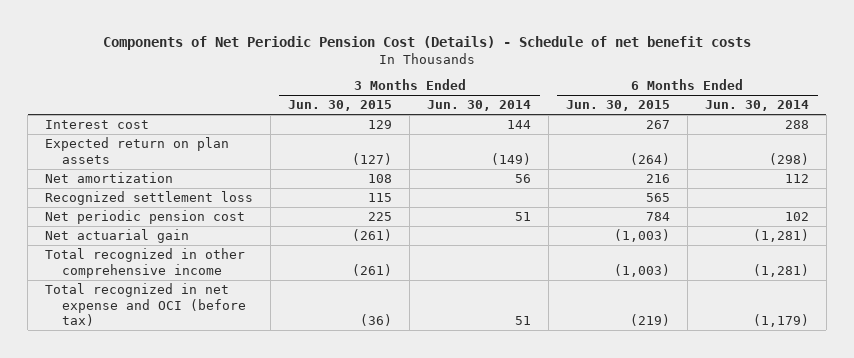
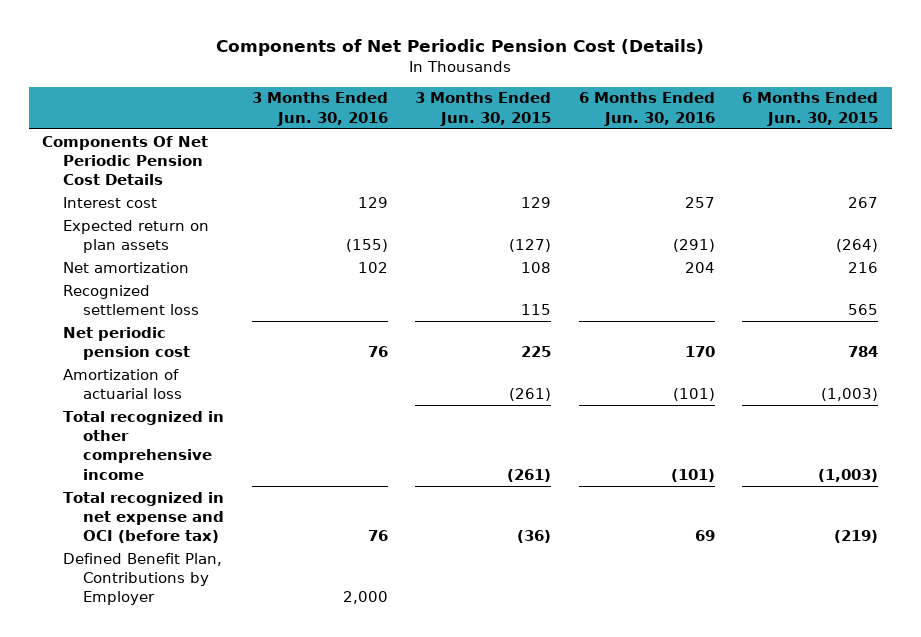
[103,36,752,51] Components of Net Periodic Pension Cost (Details) - Schedule of net benefit costs -> [216,38,705,56] Components of Net Periodic Pension Cost (Details)
[427,100,532,112] Jun. 30, 2014 -> none
[704,100,809,112] Jun. 30, 2014 -> none
none -> [251,92,388,126] 3 Months Ended Jun. 30, 2016
none -> [578,92,715,126] 6 Months Ended Jun. 30, 2016
none -> [42,135,209,186] Components Of Net Periodic Pension Cost Details
[45,229,190,244] Net actuarial gain -> [62,368,183,400] Amortization of actuarial loss
none -> [62,552,222,606] Defined Benefit Plan, Contributions by Employer

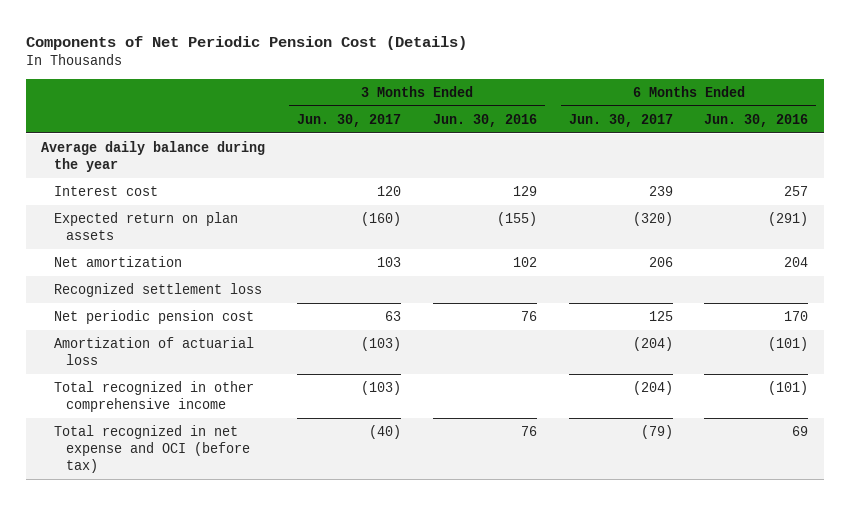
[415,92,552,126] 3 Months Ended Jun. 30, 2015 -> none
[742,92,879,126] 6 Months Ended Jun. 30, 2015 -> none
none -> [297,113,402,127] Jun. 30, 2017
none -> [568,113,673,127] Jun. 30, 2017
[42,135,209,186] Components Of Net Periodic Pension Cost Details -> [41,141,266,172] Average daily balance during the year
[62,552,222,606] Defined Benefit Plan, Contributions by Employer -> none

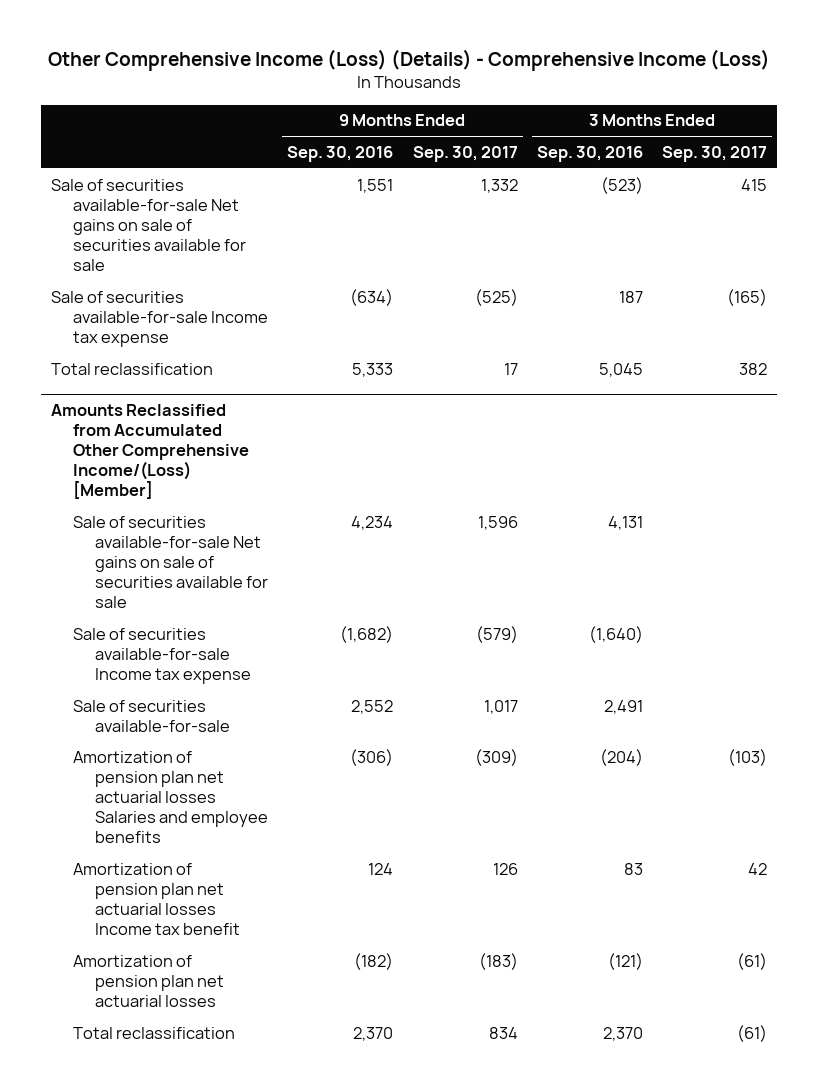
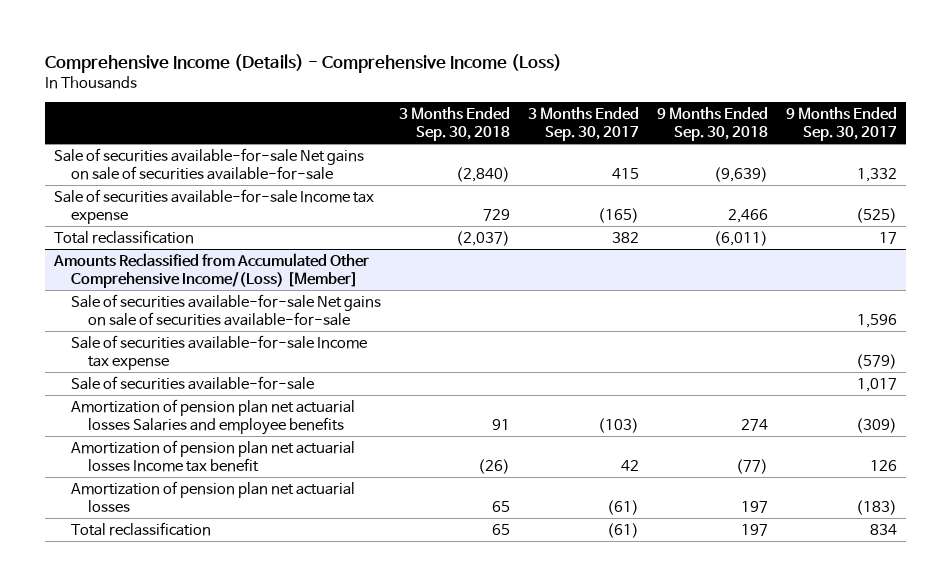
[48,49,771,72] Other Comprehensive Income (Loss) (Details) - Comprehensive Income (Loss) -> [45,53,563,73] Comprehensive Income (Details) - Comprehensive Income (Loss)
[287,145,394,162] Sep. 30, 2016 -> none
[537,145,644,162] Sep. 30, 2016 -> none
none -> [398,107,510,142] 3 Months Ended Sep. 30, 2018
none -> [656,107,768,142] 9 Months Ended Sep. 30, 2018
[50,178,246,271] Sale of securities available-for-sale Net gains on sale of securities available for sale -> [53,147,364,180] Sale of securities available-for-sale Net gains on sale of securities available-for-sale
[72,515,268,608] Sale of securities available-for-sale Net gains on sale of securities available for sale -> [70,293,381,326] Sale of securities available-for-sale Net gains on sale of securities available-for-sale

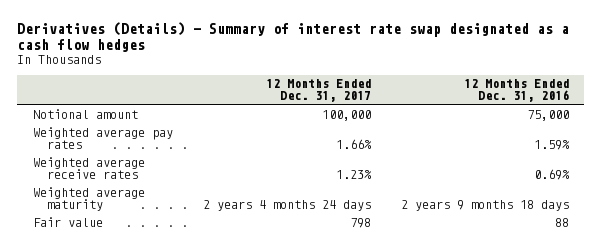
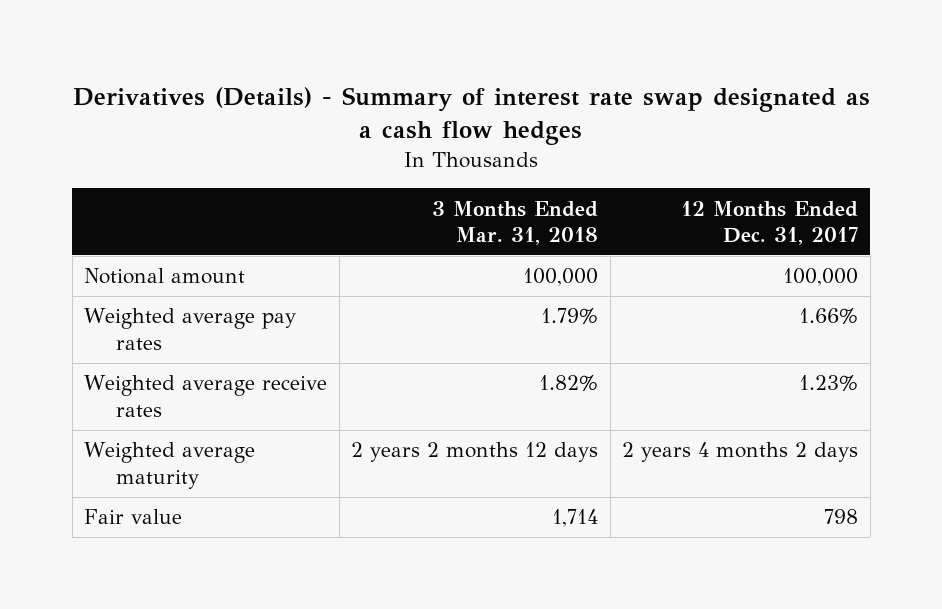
[464,79,570,103] 12 Months Ended Dec. 31, 2016 -> none
none -> [432,200,599,246] 3 Months Ended Mar. 31, 2018
[202,199,371,211] 2 years 4 months 24 days -> [622,442,859,463] 2 years 4 months 2 days

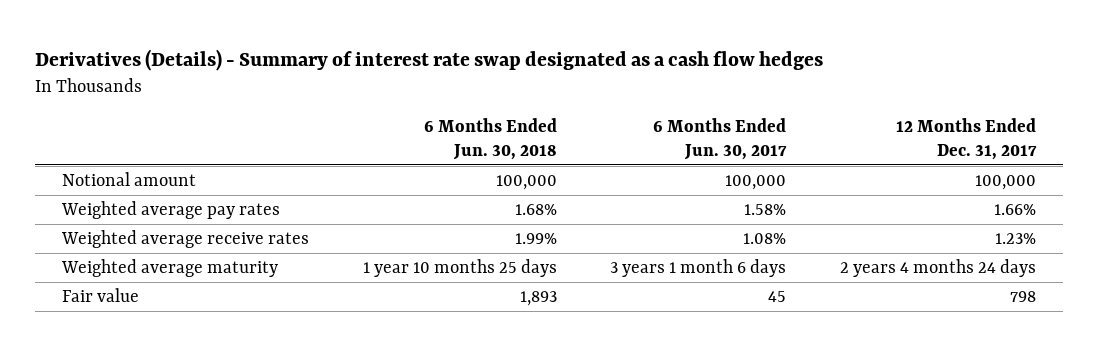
[432,200,599,246] 3 Months Ended Mar. 31, 2018 -> none
none -> [423,117,557,160] 6 Months Ended Jun. 30, 2018
none -> [653,117,788,160] 6 Months Ended Jun. 30, 2017
[622,442,859,463] 2 years 4 months 2 days -> [840,259,1037,278] 2 years 4 months 24 days

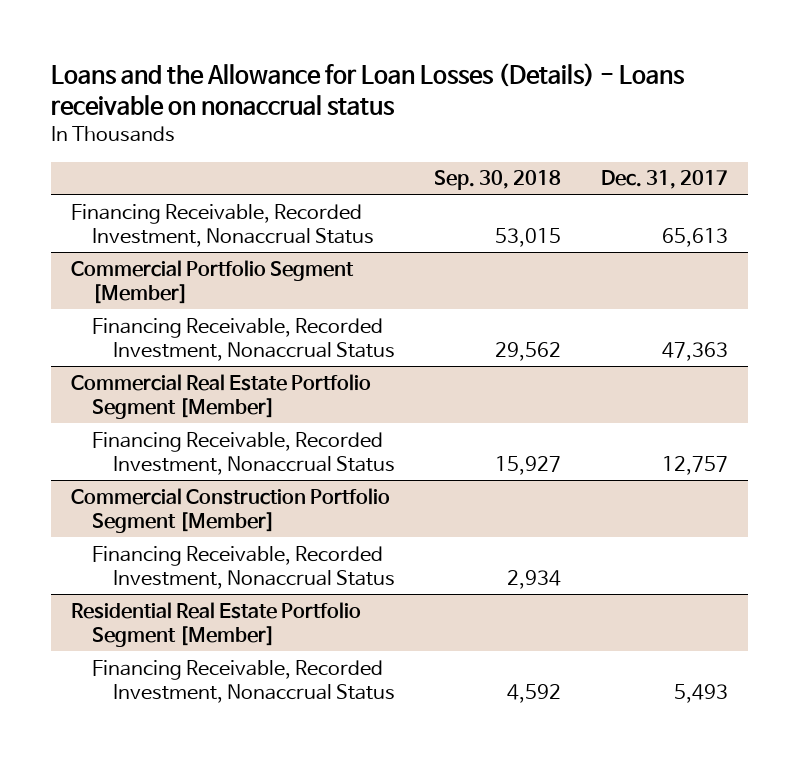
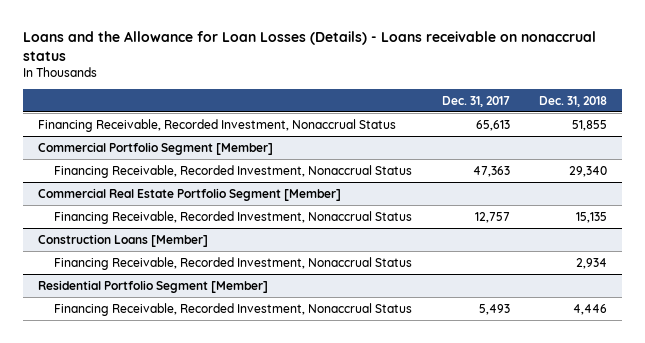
[434,170,562,191] Sep. 30, 2018 -> none
none -> [539,95,608,107] Dec. 31, 2018
[71,487,391,534] Commercial Construction Portfolio Segment [Member] -> [37,233,208,247] Construction Loans [Member]
[71,601,362,648] Residential Real Estate Portfolio Segment [Member] -> [37,279,268,293] Residential Portfolio Segment [Member]

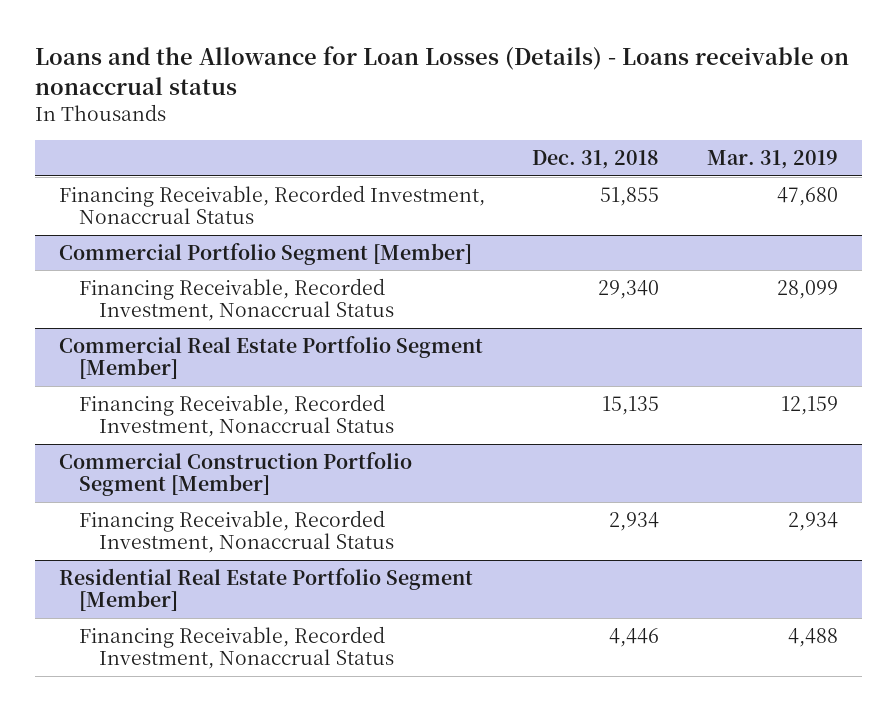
[441,95,510,107] Dec. 31, 2017 -> none
none -> [706,150,838,170] Mar. 31, 2019
[37,233,208,247] Construction Loans [Member] -> [58,451,412,497] Commercial Construction Portfolio Segment [Member]
[37,279,268,293] Residential Portfolio Segment [Member] -> [58,567,473,612] Residential Real Estate Portfolio Segment [Member]

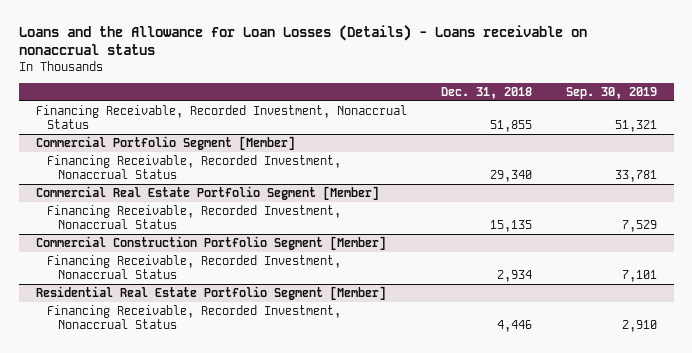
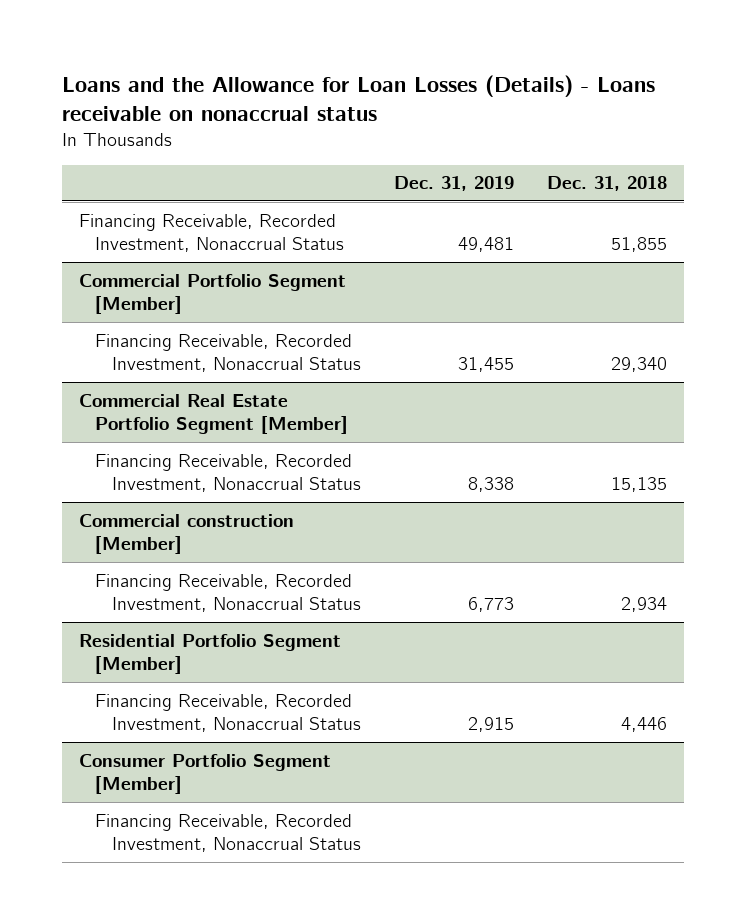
[565,86,657,99] Sep. 30, 2019 -> none
none -> [393,176,514,192] Dec. 31, 2019
[35,236,386,251] Commercial Construction Portfolio Segment [Member] -> [78,513,294,555] Commercial construction [Member]
[35,286,386,301] Residential Real Estate Portfolio Segment [Member] -> [78,633,341,675] Residential Portfolio Segment [Member]
none -> [78,753,331,795] Consumer Portfolio Segment [Member]
none -> [95,813,361,853] Financing Receivable, Recorded Investment, Nonaccrual Status

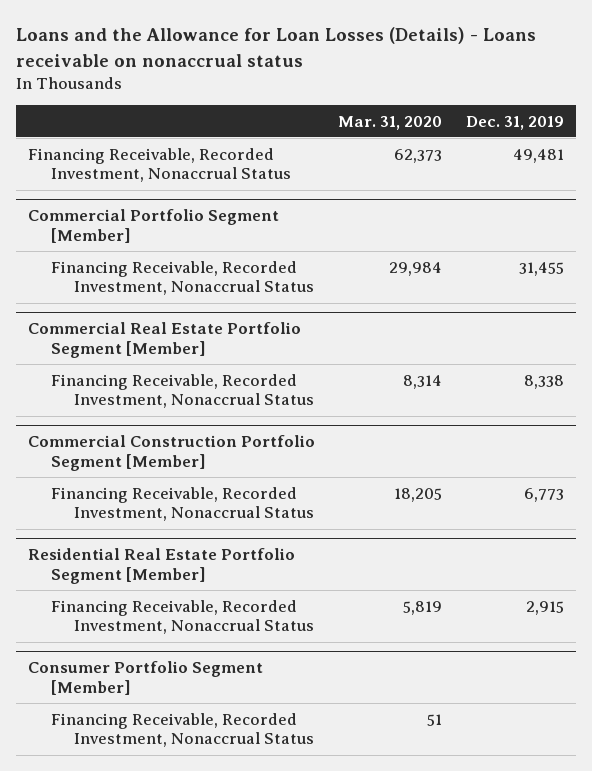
[546,176,667,192] Dec. 31, 2018 -> none
none -> [338,115,443,130] Mar. 31, 2020
[78,513,294,555] Commercial construction [Member] -> [27,435,315,471] Commercial Construction Portfolio Segment [Member]
[78,633,341,675] Residential Portfolio Segment [Member] -> [27,548,295,584] Residential Real Estate Portfolio Segment [Member]

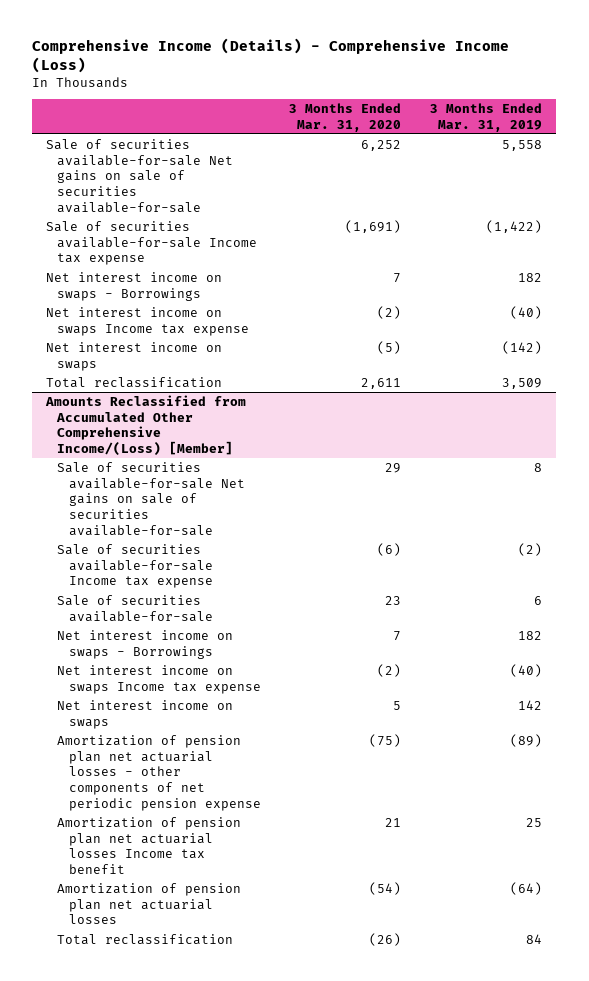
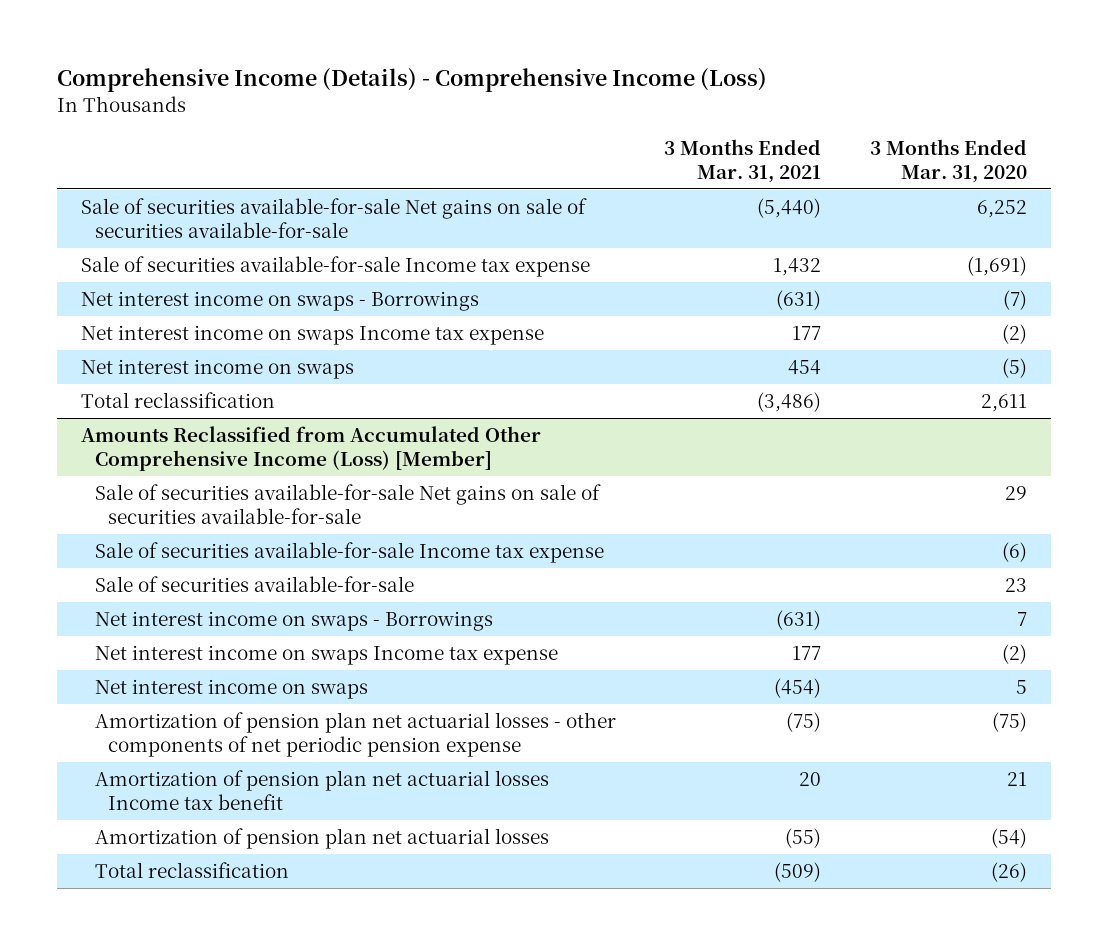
[430,102,543,132] 3 Months Ended Mar. 31, 2019 -> none
none -> [664,138,822,183] 3 Months Ended Mar. 31, 2021
[393,272,402,283] 7 -> [1002,289,1027,310] (7)
[45,394,247,457] Amounts Reclassified from Accumulated Other Comprehensive Income/(Loss) [Member] -> [81,425,542,471] Amounts Reclassified from Accumulated Other Comprehensive Income (Loss) [Member]

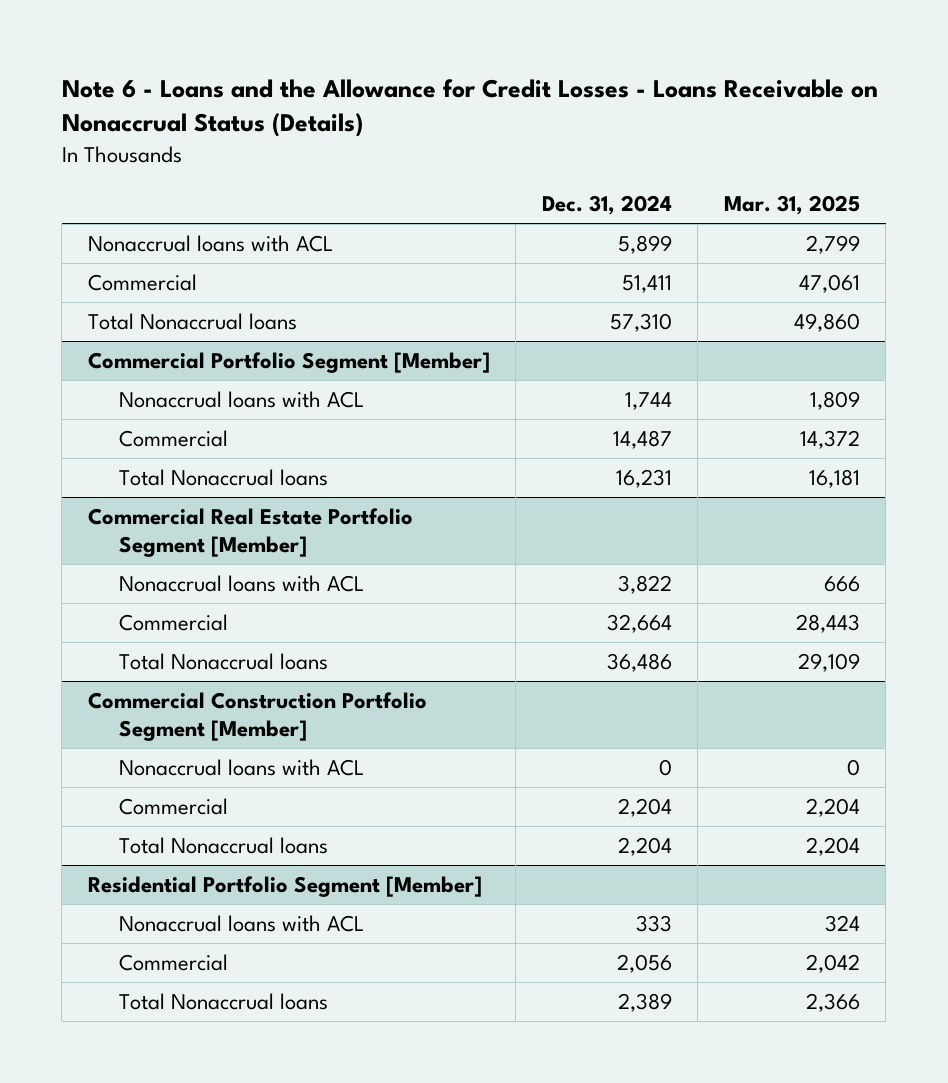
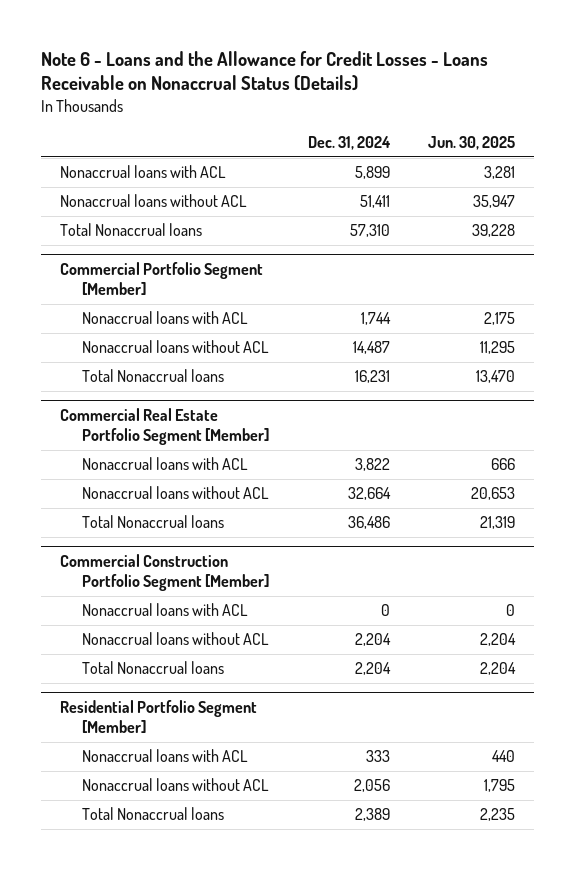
[723,195,860,216] Mar. 31, 2025 -> none
none -> [428,136,516,151] Jun. 30, 2025
[87,273,197,291] Commercial -> [60,194,248,208] Nonaccrual loans without ACL
[119,429,229,447] Commercial -> [82,340,270,354] Nonaccrual loans without ACL
[119,613,229,631] Commercial -> [82,486,270,500] Nonaccrual loans without ACL
[119,797,229,815] Commercial -> [82,632,270,646] Nonaccrual loans without ACL
[119,953,229,971] Commercial -> [82,778,270,792] Nonaccrual loans without ACL

